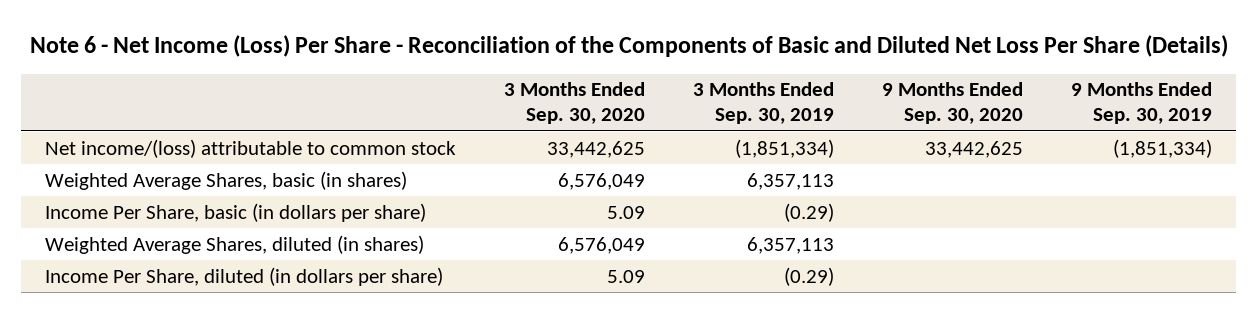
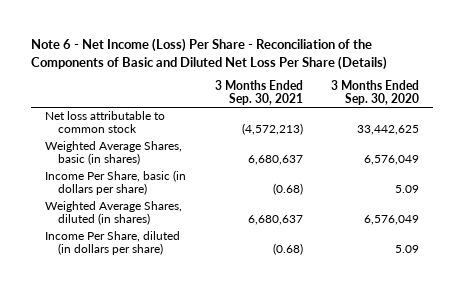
[693,82,835,125] 3 Months Ended Sep. 30, 2019 -> none
[881,82,1023,125] 9 Months Ended Sep. 30, 2020 -> none
[1070,82,1212,125] 9 Months Ended Sep. 30, 2019 -> none
none -> [214,80,303,106] 3 Months Ended Sep. 30, 2021
[45,138,457,158] Net income/(loss) attributable to common stock -> [45,111,166,134] Net loss attributable to common stock

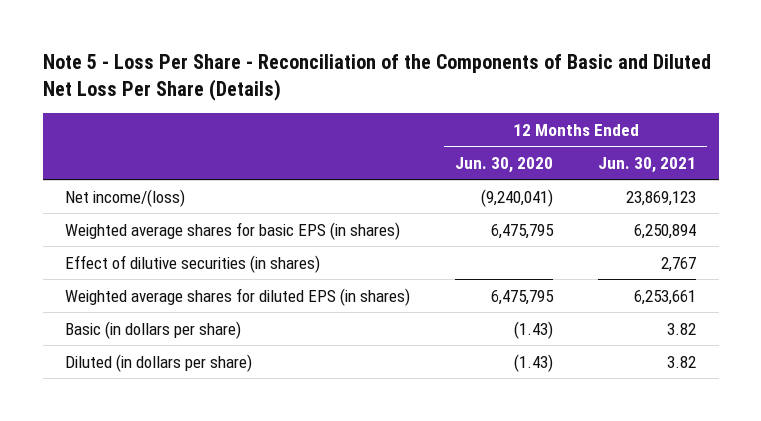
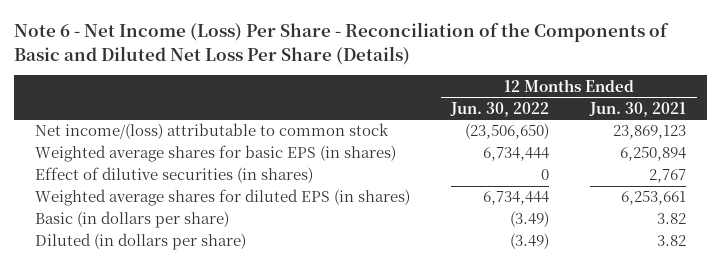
[42,54,711,102] Note 5 - Loss Per Share - Reconciliation of the Components of Basic and Diluted Net Loss Per Share (Details) -> [14,22,670,65] Note 6 - Net Income (Loss) Per Share - Reconciliation of the Components of Basic and Diluted Net Loss Per Share (Details)
[455,156,554,173] Jun. 30, 2020 -> none
none -> [450,101,550,117] Jun. 30, 2022
[65,188,186,207] Net income/(loss) -> [34,123,389,140] Net income/(loss) attributable to common stock

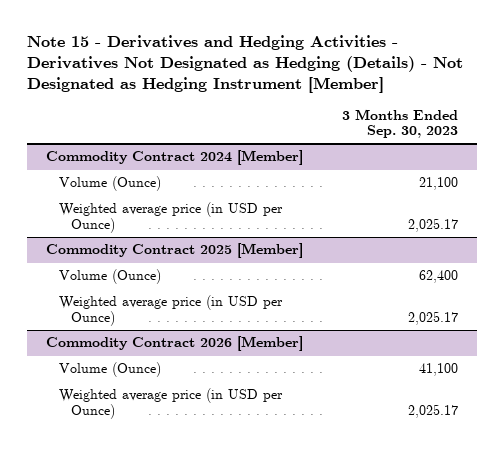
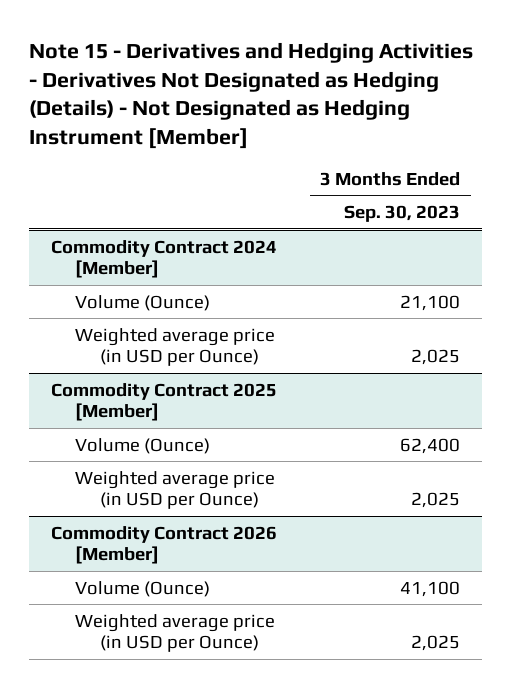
[407,217,458,232] 2,025.17 -> [411,349,461,366] 2,025
[407,310,458,325] 2,025.17 -> [411,492,461,509] 2,025
[407,403,458,418] 2,025.17 -> [411,635,461,652] 2,025

